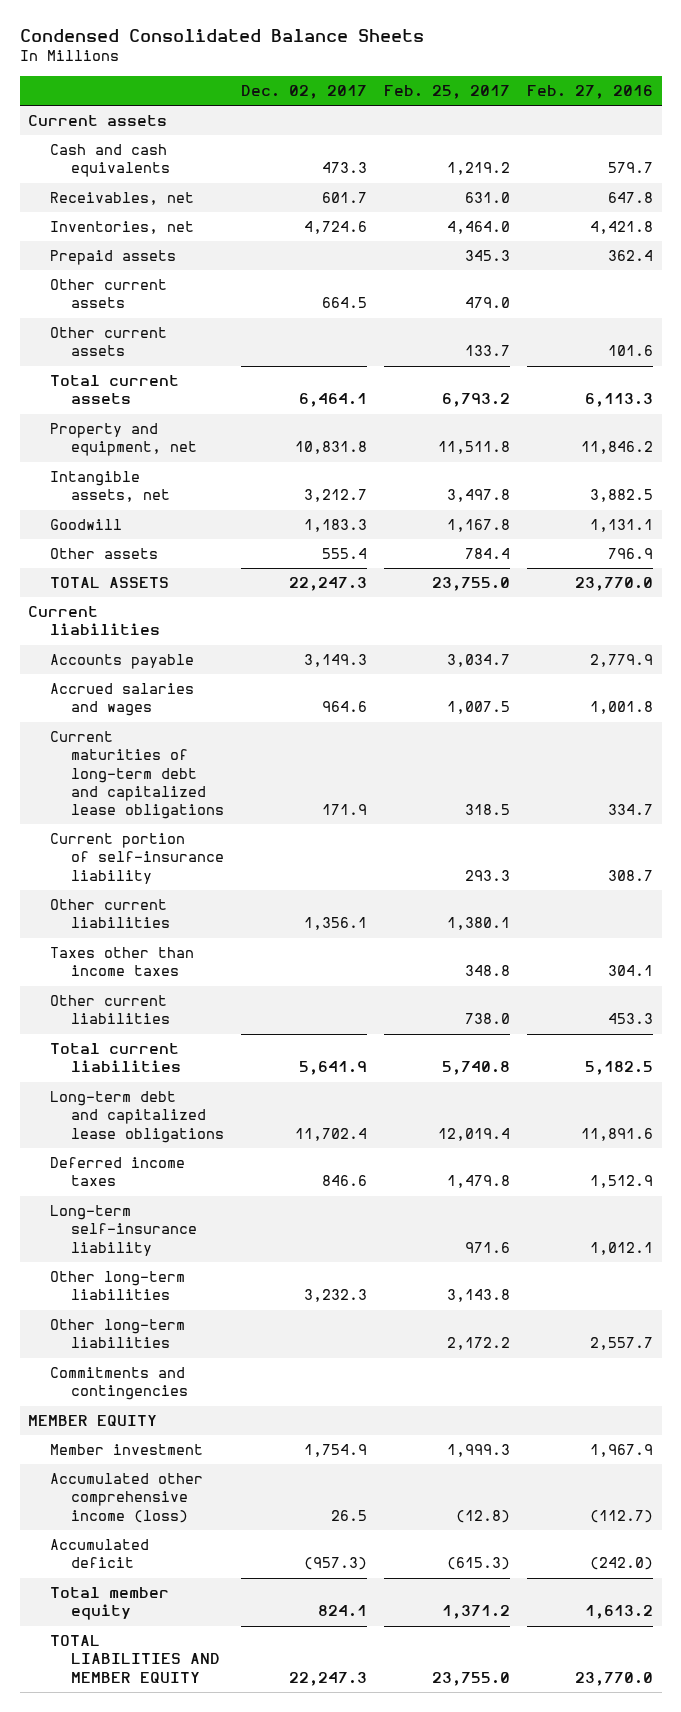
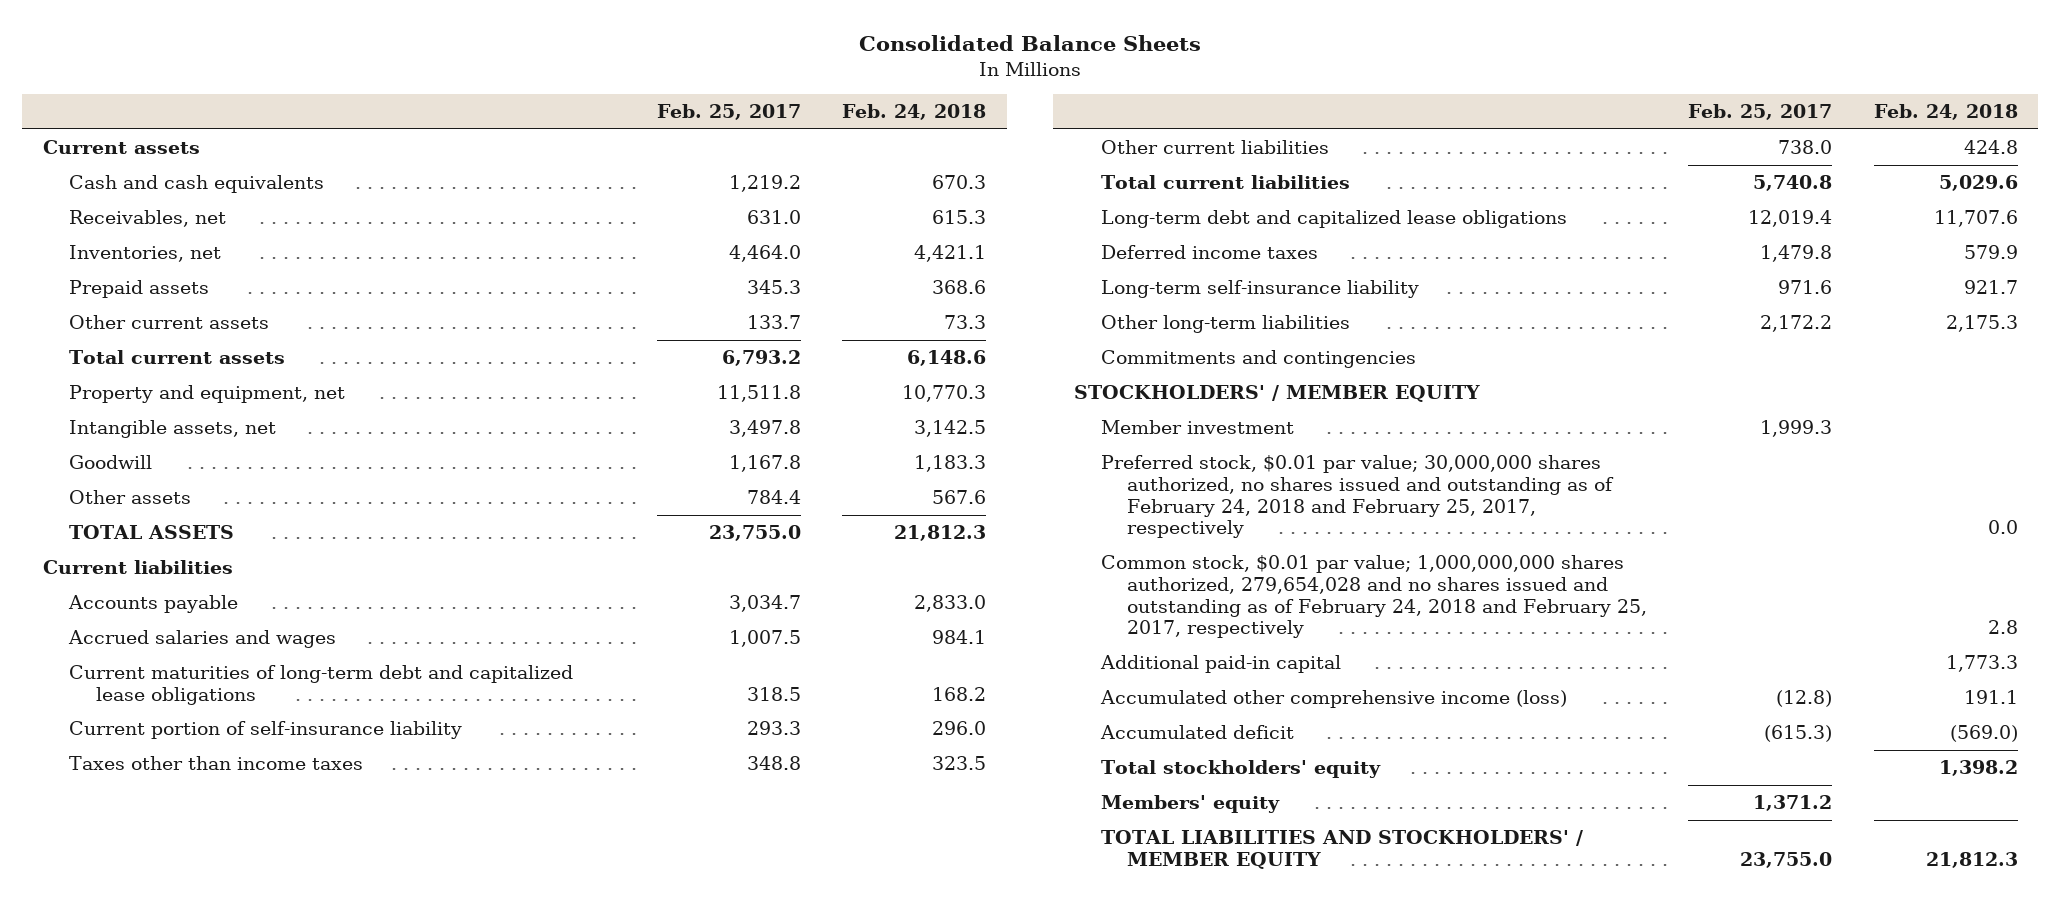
[19,29,424,43] Condensed Consolidated Balance Sheets -> [859,34,1202,51] Consolidated Balance Sheets
[241,84,368,99] Dec. 02, 2017 -> none
[527,84,654,99] Feb. 27, 2016 -> none
none -> [842,104,987,121] Feb. 24, 2018
[49,279,167,309] Other current assets -> none
[49,899,171,929] Other current liabilities -> none
[49,1271,185,1301] Other long-term liabilities -> none
[28,1415,158,1427] MEMBER EQUITY -> [1073,385,1480,403] STOCKHOLDERS' / MEMBER EQUITY
none -> [1100,455,1615,539] Preferred stock, $0.01 par value; 30,000,000 shares authorized, no shares issued and outstanding as of February 24, 2018 and February 25, 2017, respectively
none -> [1100,555,1648,639] Common stock, $0.01 par value; 1,000,000,000 shares authorized, 279,654,028 and no shares issued and outstanding as of February 24, 2018 and February 25, 2017, respectively
none -> [1099,655,1341,674] Additional paid-in capital
none -> [1100,760,1381,779] Total stockholders' equity
[49,1587,169,1621] Total member equity -> [1100,795,1280,814] Members' equity
[49,1635,221,1683] TOTAL LIABILITIES AND MEMBER EQUITY -> [1100,830,1583,869] TOTAL LIABILITIES AND STOCKHOLDERS' / MEMBER EQUITY

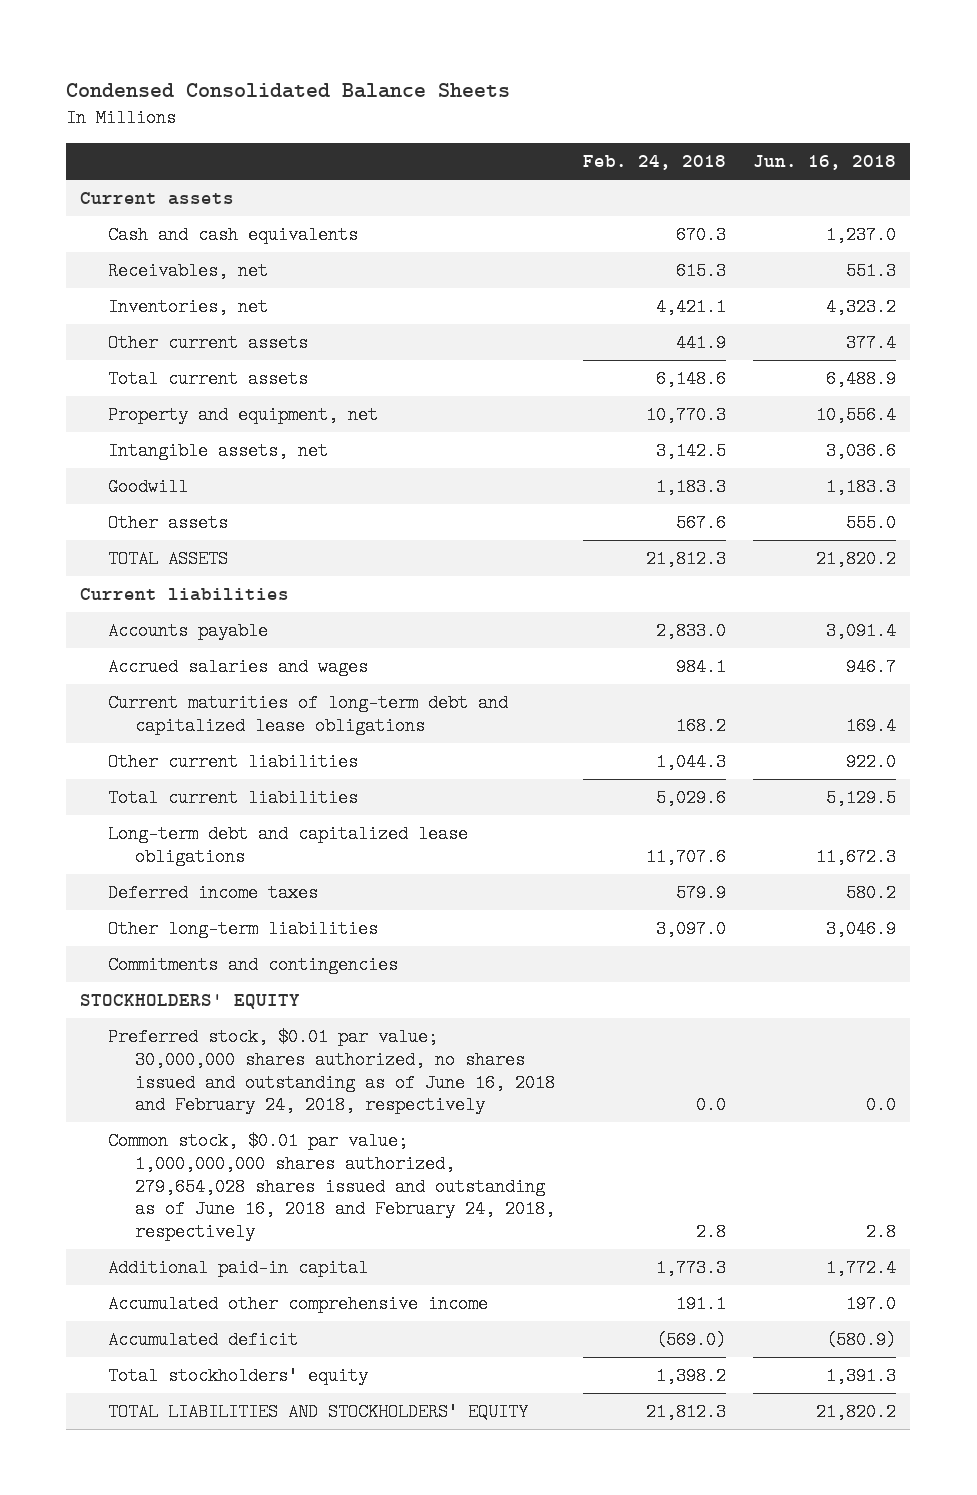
[859,34,1202,51] Consolidated Balance Sheets -> [66,82,511,98] Condensed Consolidated Balance Sheets
[657,104,802,121] Feb. 25, 2017 -> none
none -> [753,154,897,170] Jun. 16, 2018
[69,280,210,299] Prepaid assets -> none
[944,315,987,330] 73.3 -> [675,334,726,353] 441.9
[69,721,463,740] Current portion of self-insurance liability -> none
[69,756,364,771] Taxes other than income taxes -> none
[1963,140,2018,155] 424.8 -> [655,753,726,772] 1,044.3
[1100,280,1419,299] Long-term self-insurance liability -> none
[1945,315,2018,333] 2,175.3 -> [655,920,726,939] 3,097.0
[1100,420,1294,435] Member investment -> none
[1073,385,1480,403] STOCKHOLDERS' / MEMBER EQUITY -> [80,994,301,1010] STOCKHOLDERS' EQUITY
[1100,455,1615,539] Preferred stock, $0.01 par value; 30,000,000 shares authorized, no shares issued and outstanding as of February 24, 2018 and February 25, 2017, respectively -> [107,1028,556,1115] Preferred stock, $0.01 par value; 30,000,000 shares authorized, no shares issued and outstanding as of June 16, 2018 and February 24, 2018, respectively
[1100,555,1648,639] Common stock, $0.01 par value; 1,000,000,000 shares authorized, 279,654,028 and no shares issued and outstanding as of February 24, 2018 and February 25, 2017, respectively -> [107,1132,556,1241] Common stock, $0.01 par value; 1,000,000,000 shares authorized, 279,654,028 shares issued and outstanding as of June 16, 2018 and February 24, 2018, respectively
[1099,690,1567,709] Accumulated other comprehensive income (loss) -> [107,1295,488,1314] Accumulated other comprehensive income
[1100,795,1280,814] Members' equity -> none
[1100,830,1583,869] TOTAL LIABILITIES AND STOCKHOLDERS' / MEMBER EQUITY -> [107,1403,528,1422] TOTAL LIABILITIES AND STOCKHOLDERS' EQUITY

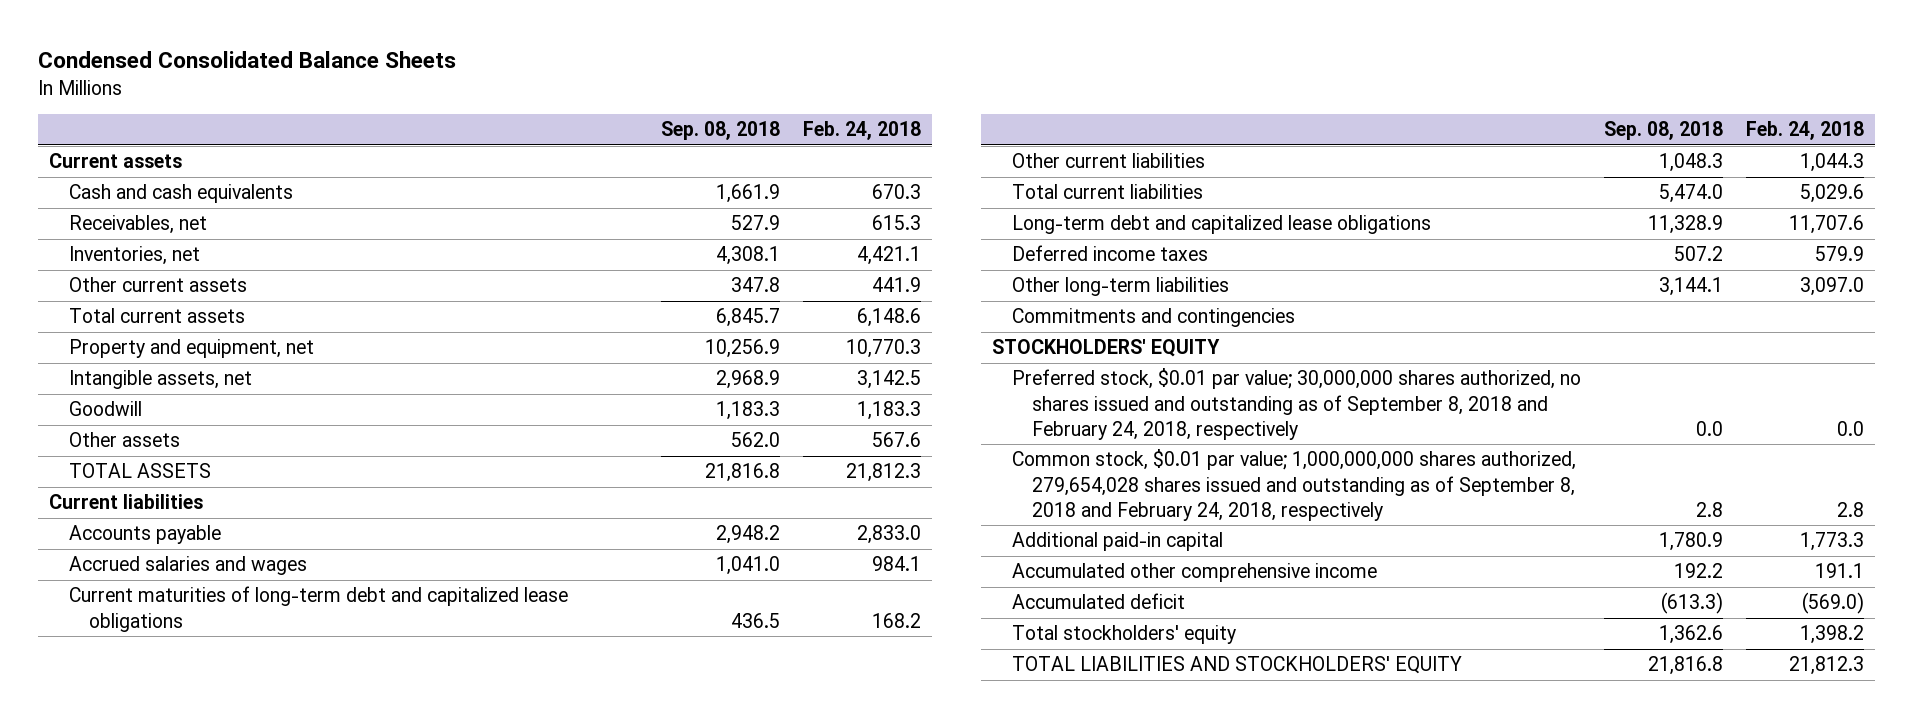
[753,154,897,170] Jun. 16, 2018 -> none
none -> [661,121,781,141] Sep. 08, 2018
[107,1028,556,1115] Preferred stock, $0.01 par value; 30,000,000 shares authorized, no shares issued and outstanding as of June 16, 2018 and February 24, 2018, respectively -> [1012,368,1582,440] Preferred stock, $0.01 par value; 30,000,000 shares authorized, no shares issued and outstanding as of September 8, 2018 and February 24, 2018, respectively
[107,1132,556,1241] Common stock, $0.01 par value; 1,000,000,000 shares authorized, 279,654,028 shares issued and outstanding as of June 16, 2018 and February 24, 2018, respectively -> [1012,449,1577,521] Common stock, $0.01 par value; 1,000,000,000 shares authorized, 279,654,028 shares issued and outstanding as of September 8, 2018 and February 24, 2018, respectively

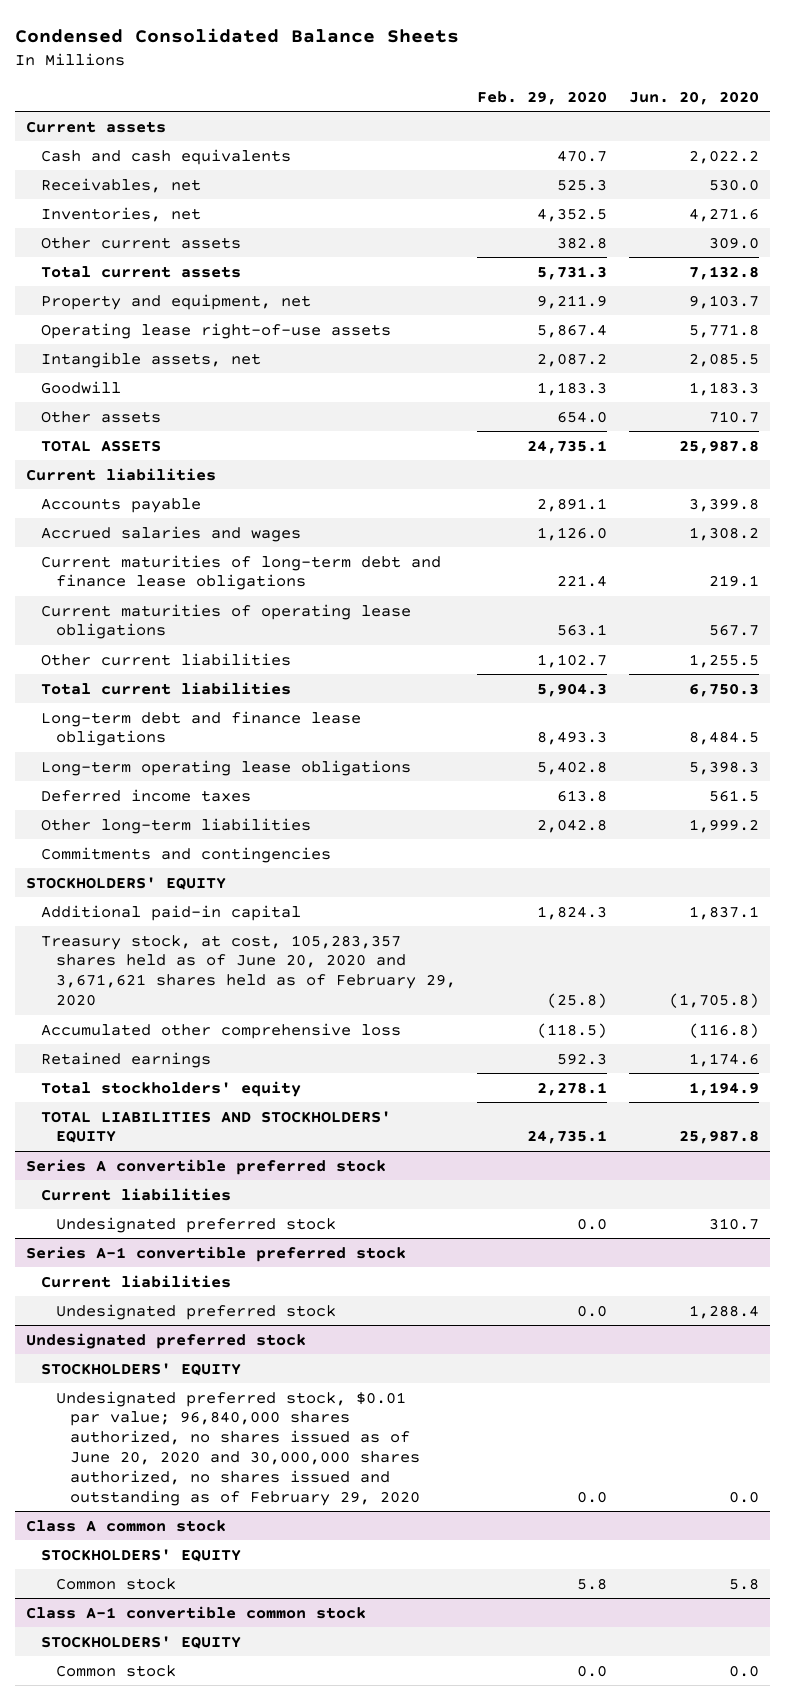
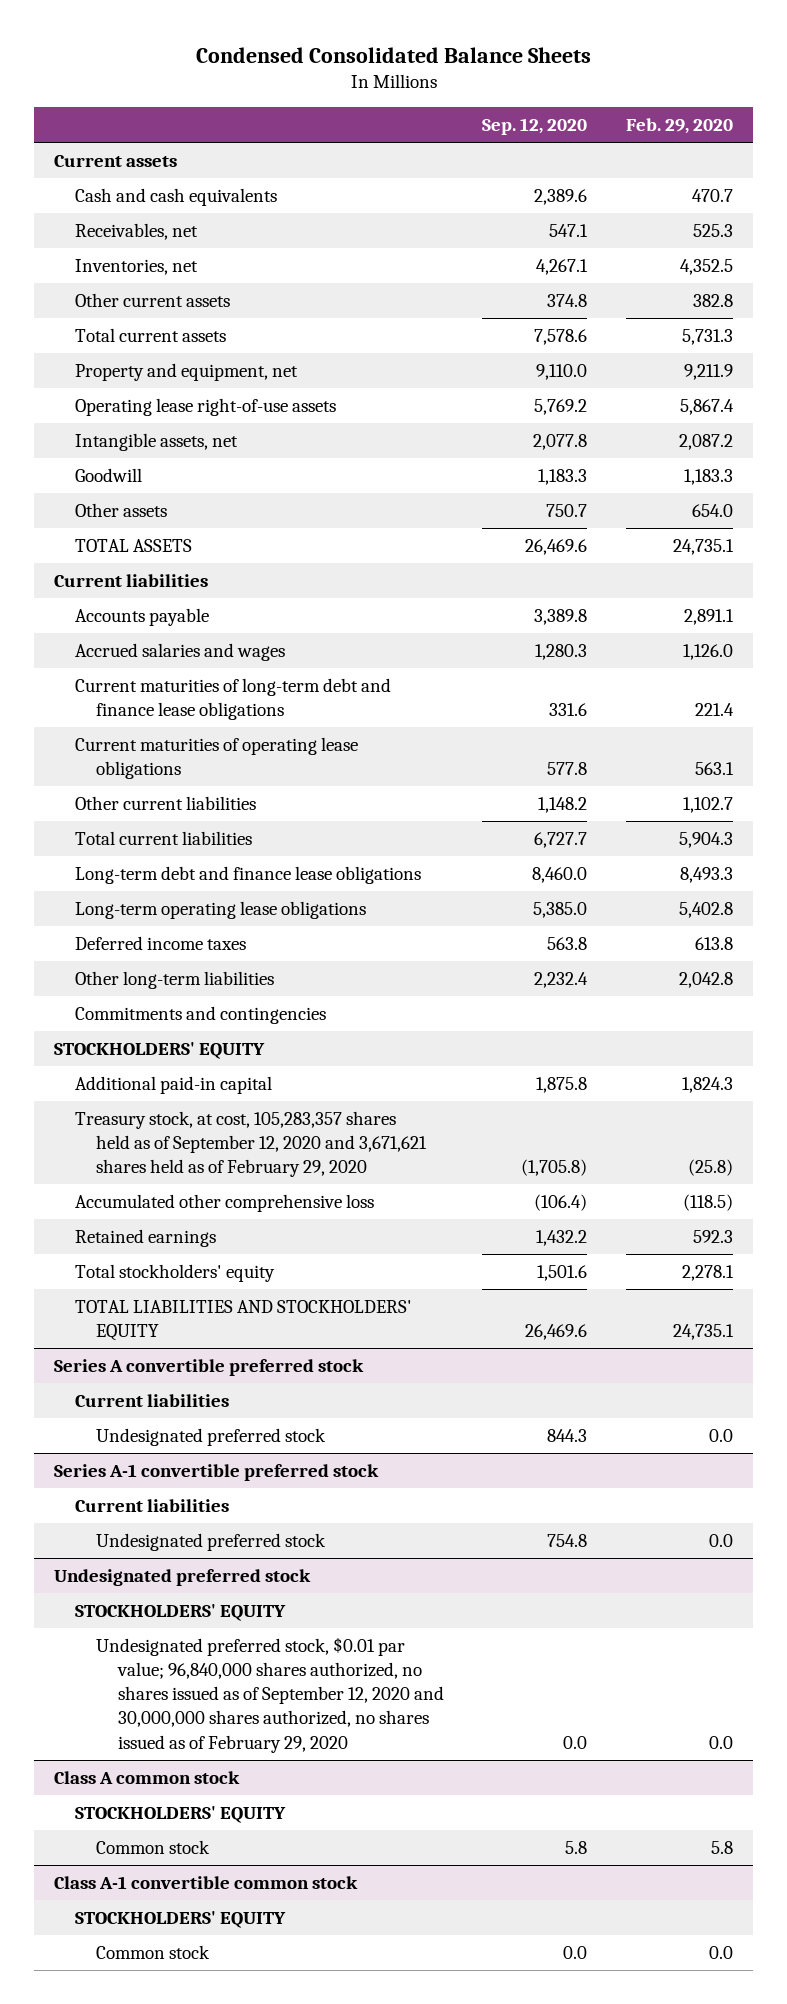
[628,91,759,106] Jun. 20, 2020 -> none
none -> [482,117,588,135] Sep. 12, 2020
[40,934,456,1007] Treasury stock, at cost, 105,283,357 shares held as of June 20, 2020 and 3,671,621 shares held as of February 29, 2020 -> [75,1110,428,1178] Treasury stock, at cost, 105,283,357 shares held as of September 12, 2020 and 3,671,621 shares held as of February 29, 2020
[55,1390,421,1507] Undesignated preferred stock, $0.01 par value; 96,840,000 shares authorized, no shares issued as of June 20, 2020 and 30,000,000 shares authorized, no shares issued and outstanding as of February 29, 2020 -> [96,1636,444,1753] Undesignated preferred stock, $0.01 par value; 96,840,000 shares authorized, no shares issued as of September 12, 2020 and 30,000,000 shares authorized, no shares issued as of February 29, 2020

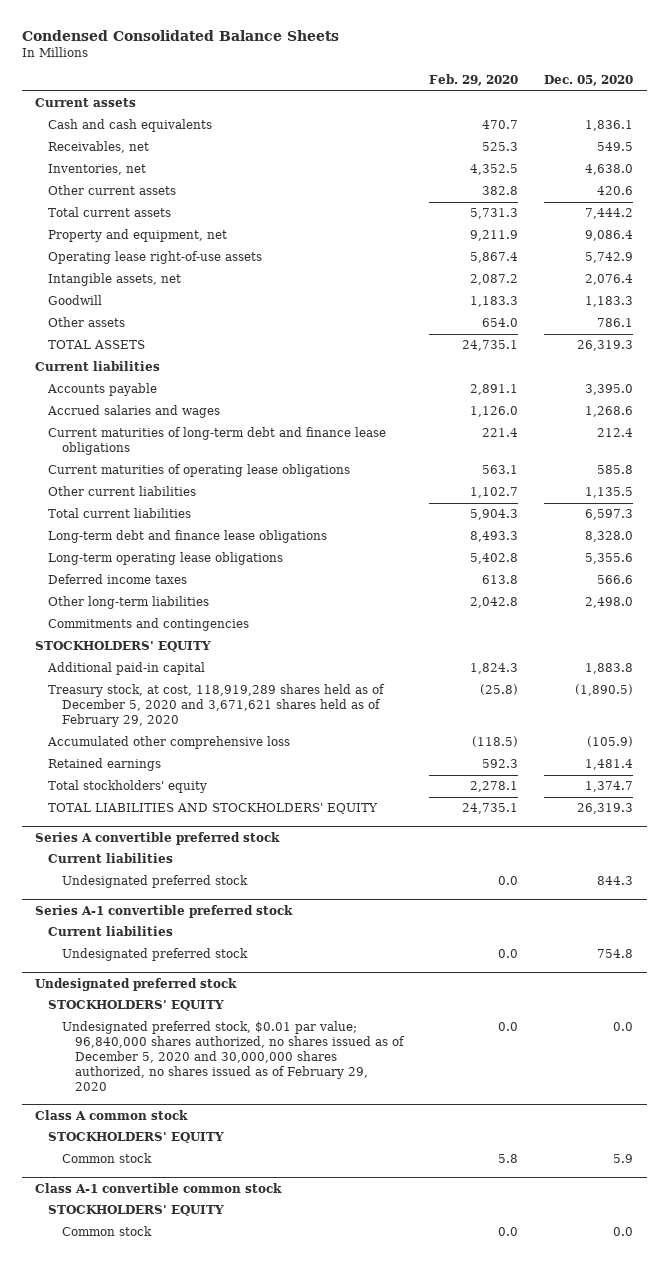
[482,117,588,135] Sep. 12, 2020 -> none
none -> [544,75,634,87] Dec. 05, 2020
[75,1110,428,1178] Treasury stock, at cost, 105,283,357 shares held as of September 12, 2020 and 3,671,621 shares held as of February 29, 2020 -> [48,684,386,728] Treasury stock, at cost, 118,919,289 shares held as of December 5, 2020 and 3,671,621 shares held as of February 29, 2020
[96,1636,444,1753] Undesignated preferred stock, $0.01 par value; 96,840,000 shares authorized, no shares issued as of September 12, 2020 and 30,000,000 shares authorized, no shares issued as of February 29, 2020 -> [61,1021,406,1091] Undesignated preferred stock, $0.01 par value; 96,840,000 shares authorized, no shares issued as of December 5, 2020 and 30,000,000 shares authorized, no shares issued as of February 29, 2020

